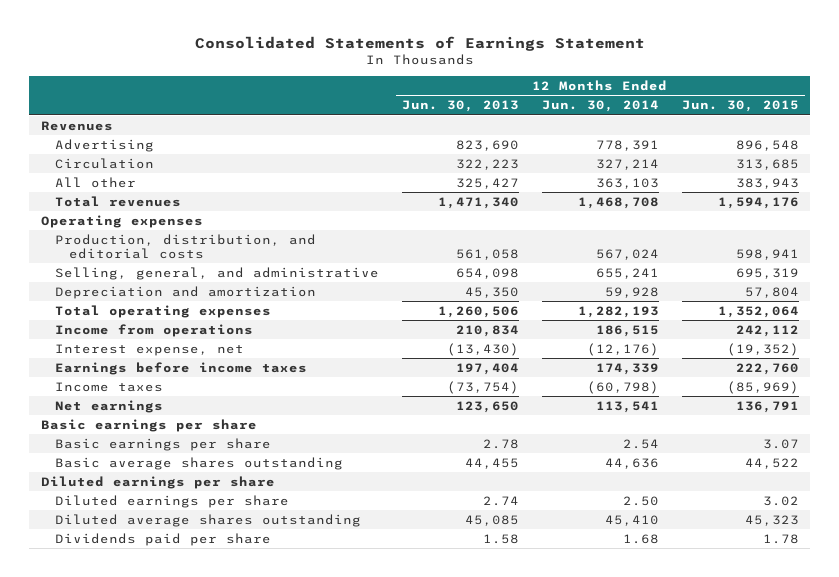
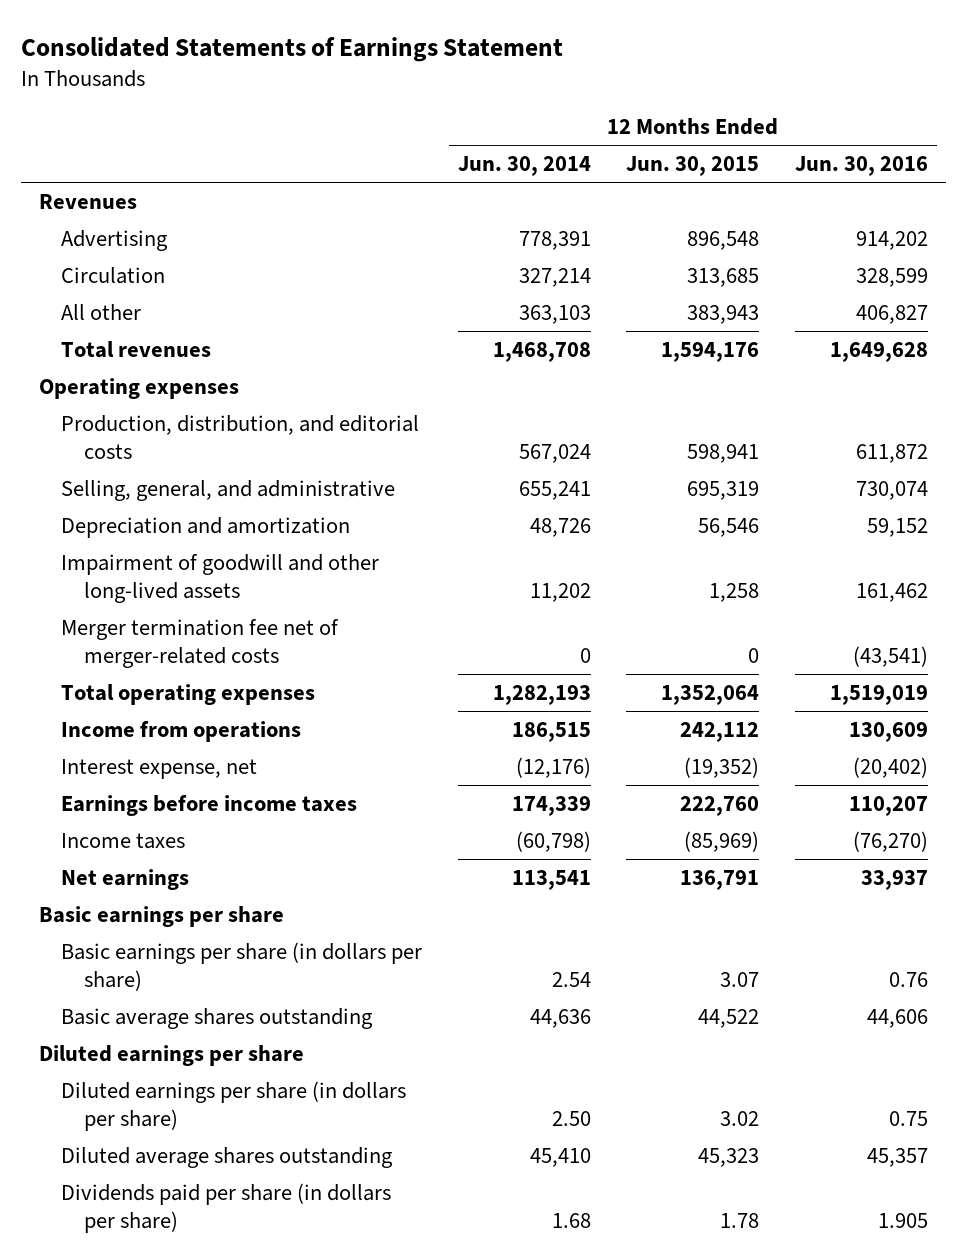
[401,100,519,113] Jun. 30, 2013 -> none
none -> [794,156,928,177] Jun. 30, 2016
[604,286,659,298] 59,928 -> [529,517,591,537] 48,726
[744,286,799,298] 57,804 -> [698,517,760,537] 56,546
none -> [61,553,380,604] Impairment of goodwill and other long-lived assets
none -> [61,618,340,669] Merger termination fee net of merger-related costs
[54,437,271,451] Basic earnings per share -> [61,941,423,992] Basic earnings per share (in dollars per share)
[54,494,289,508] Diluted earnings per share -> [61,1080,407,1132] Diluted earnings per share (in dollars per share)
[54,532,271,546] Dividends paid per share -> [61,1182,392,1234] Dividends paid per share (in dollars per share)

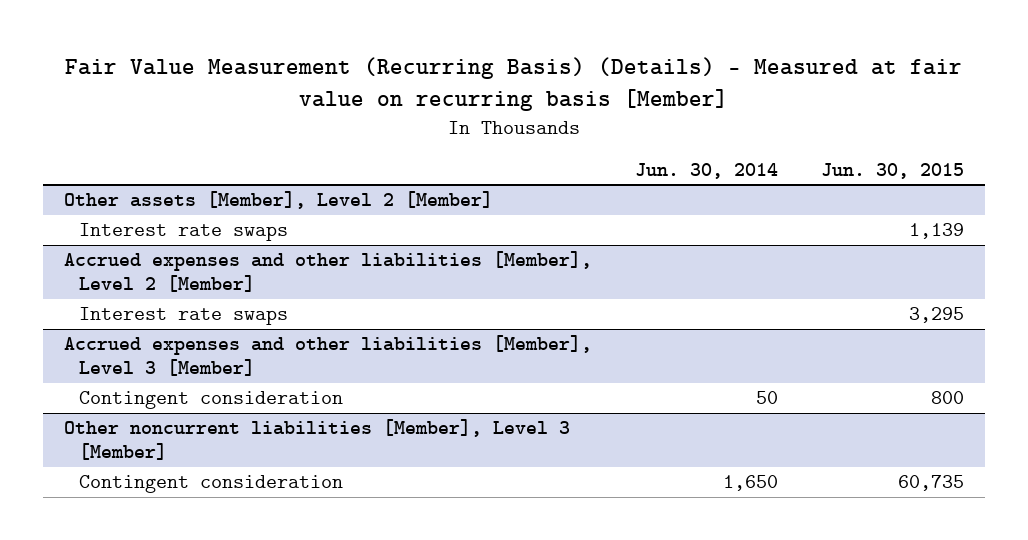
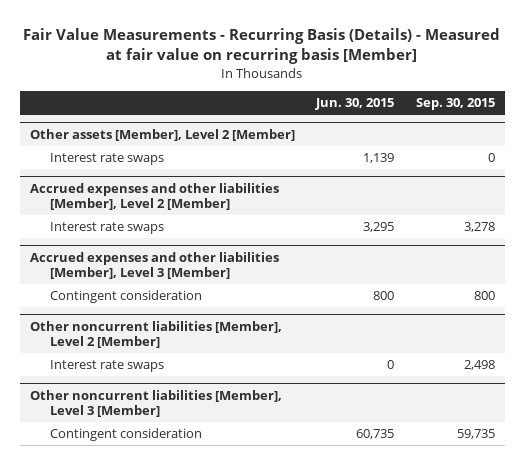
[64,57,962,112] Fair Value Measurement (Recurring Basis) (Details) - Measured at fair value on recurring basis [Member] -> [23,28,501,65] Fair Value Measurements - Recurring Basis (Details) - Measured at fair value on recurring basis [Member]
[634,162,778,179] Jun. 30, 2014 -> none
none -> [415,98,495,111] Sep. 30, 2015
none -> [30,320,283,348] Other noncurrent liabilities [Member], Level 2 [Member]
none -> [50,360,165,373] Interest rate swaps

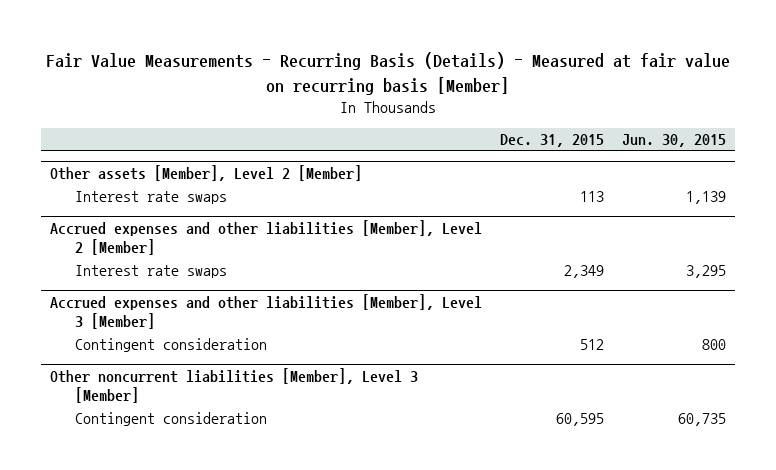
[415,98,495,111] Sep. 30, 2015 -> none
none -> [500,134,605,148] Dec. 31, 2015
[30,320,283,348] Other noncurrent liabilities [Member], Level 2 [Member] -> none
[50,360,165,373] Interest rate swaps -> none

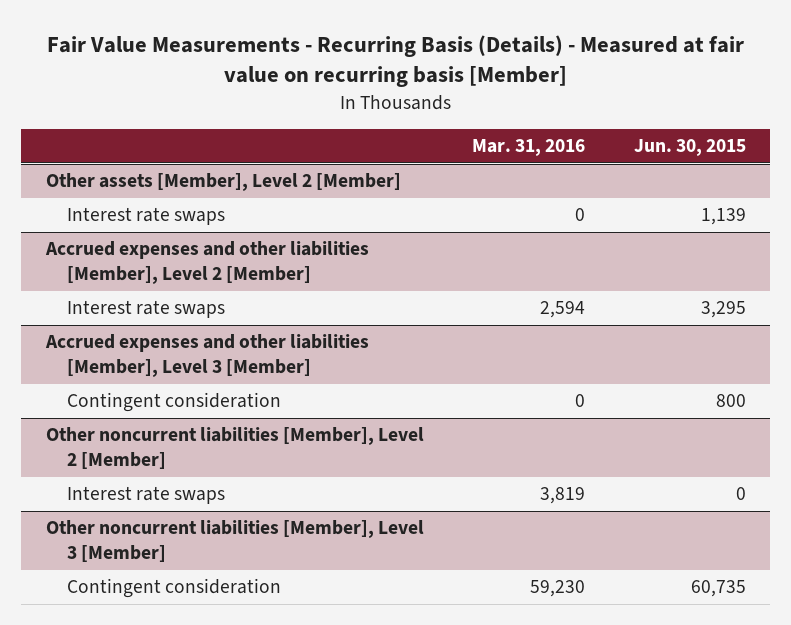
[500,134,605,148] Dec. 31, 2015 -> none
none -> [472,139,586,157] Mar. 31, 2016
none -> [45,427,424,470] Other noncurrent liabilities [Member], Level 2 [Member]
none -> [66,486,225,505] Interest rate swaps

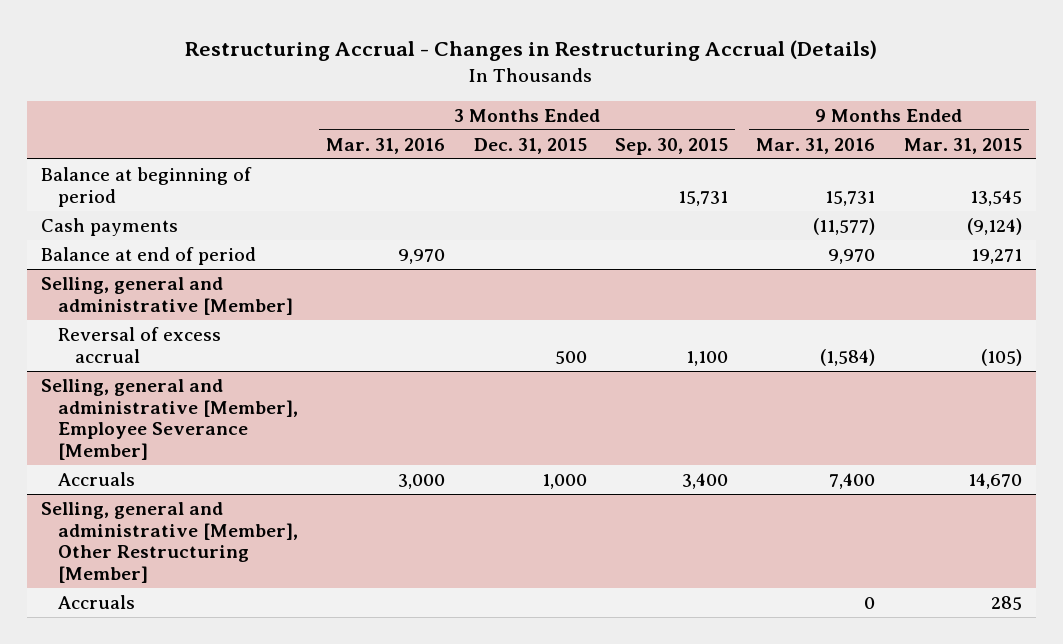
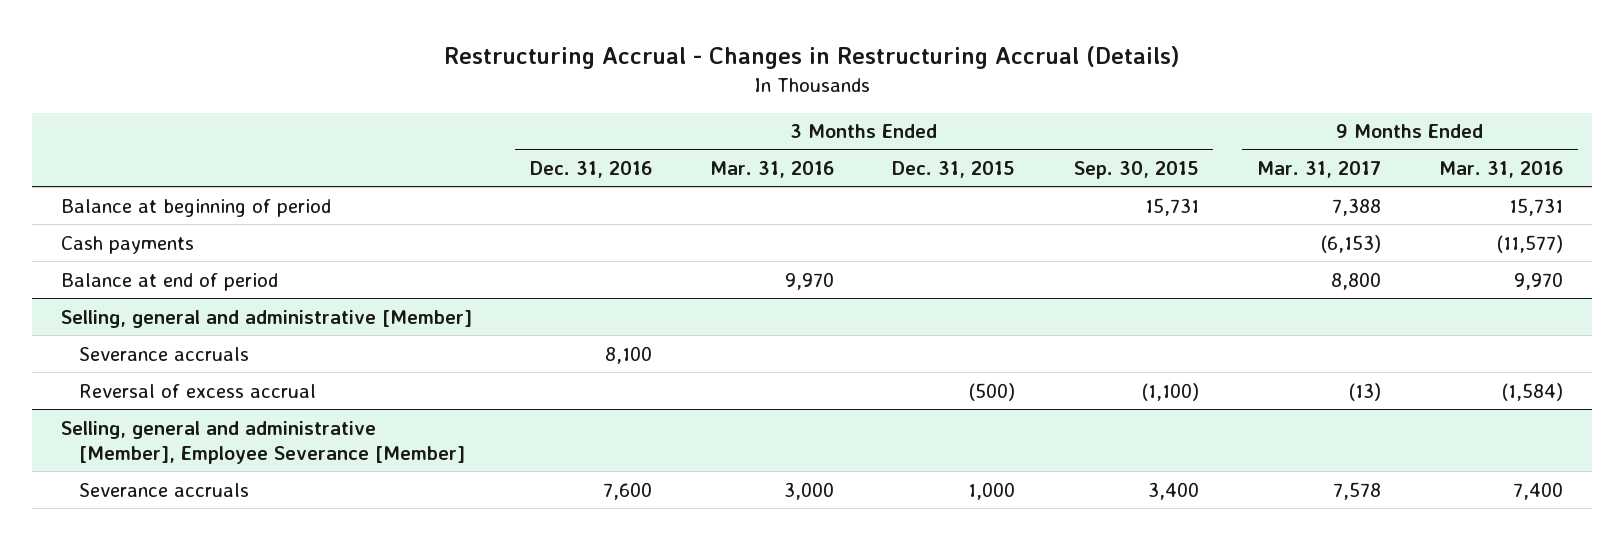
[903,137,1022,154] Mar. 31, 2015 -> none
none -> [530,161,653,179] Dec. 31, 2016
none -> [1256,161,1381,179] Mar. 31, 2017
none -> [78,346,249,361] Severance accruals
[554,350,587,364] 500 -> [969,382,1016,401] (500)
[686,350,729,366] 1,100 -> [1141,382,1199,401] (1,100)
[41,502,299,583] Selling, general and administrative [Member], Other Restructuring [Member] -> none
[58,595,136,610] Accruals -> none
[58,472,136,487] Accruals -> [78,482,249,497] Severance accruals

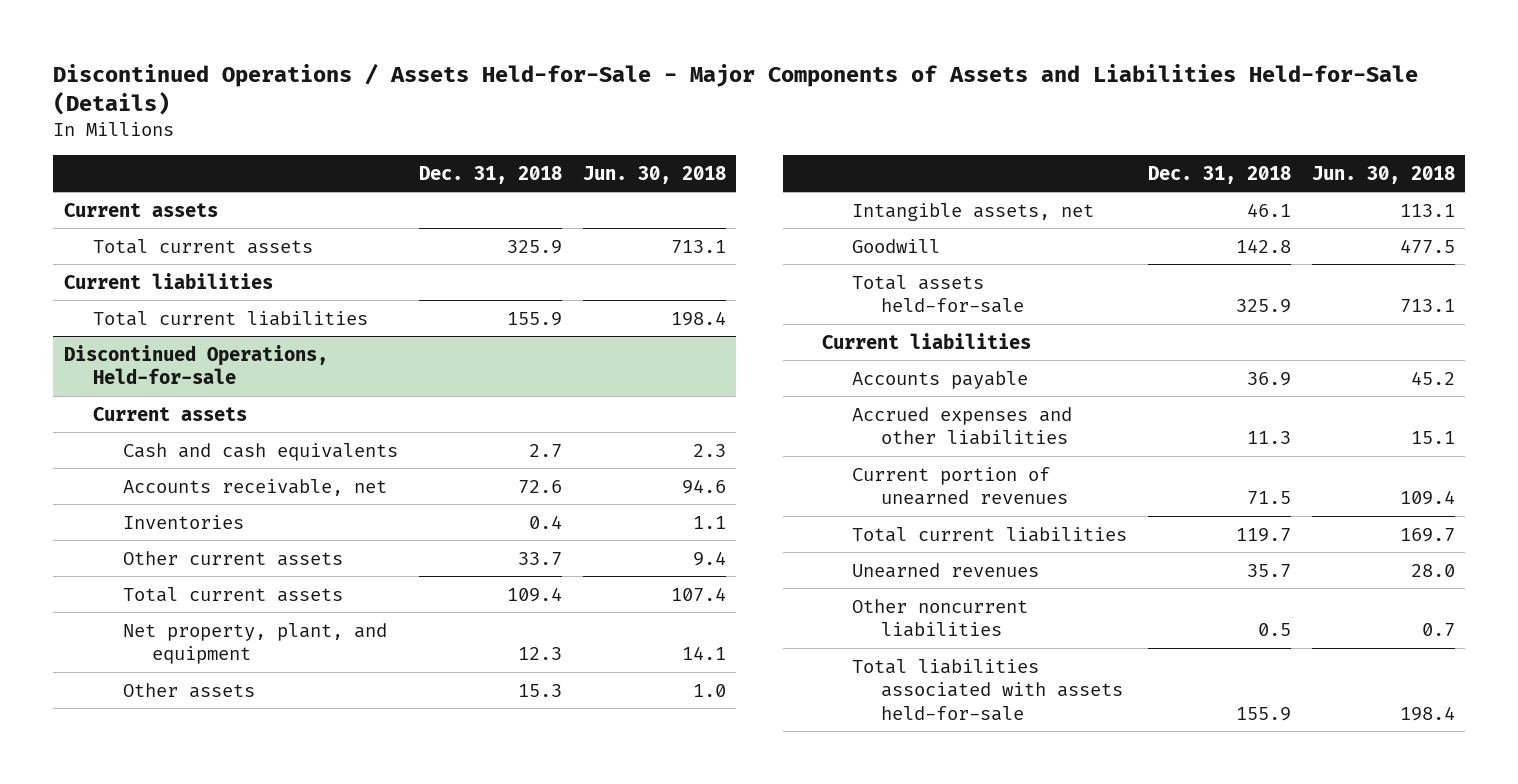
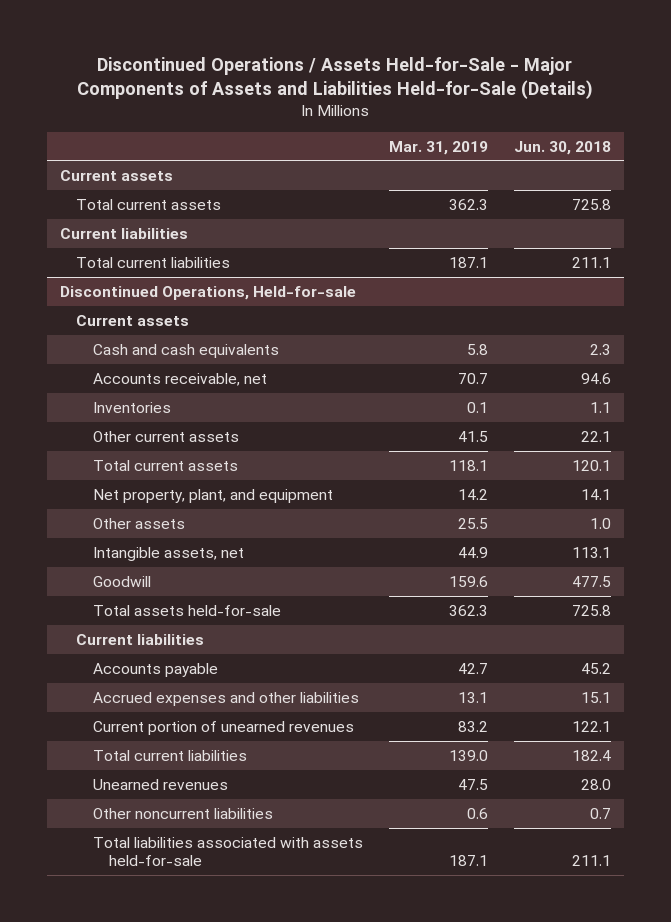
[418,165,562,184] Dec. 31, 2018 -> none
none -> [388,140,488,155] Mar. 31, 2019
[670,239,726,253] 713.1 -> [571,198,611,210] 725.8
[670,310,726,326] 198.4 -> [571,256,611,268] 211.1
[692,550,726,566] 9.4 -> [580,430,611,442] 22.1
[670,586,726,601] 107.4 -> [571,459,611,471] 120.1
[1399,299,1455,313] 713.1 -> [571,604,611,616] 725.8
[1399,490,1455,506] 109.4 -> [571,720,611,732] 122.1
[1399,527,1455,542] 169.7 -> [571,749,611,761] 182.4
[1399,705,1455,721] 198.4 -> [571,854,611,866] 211.1

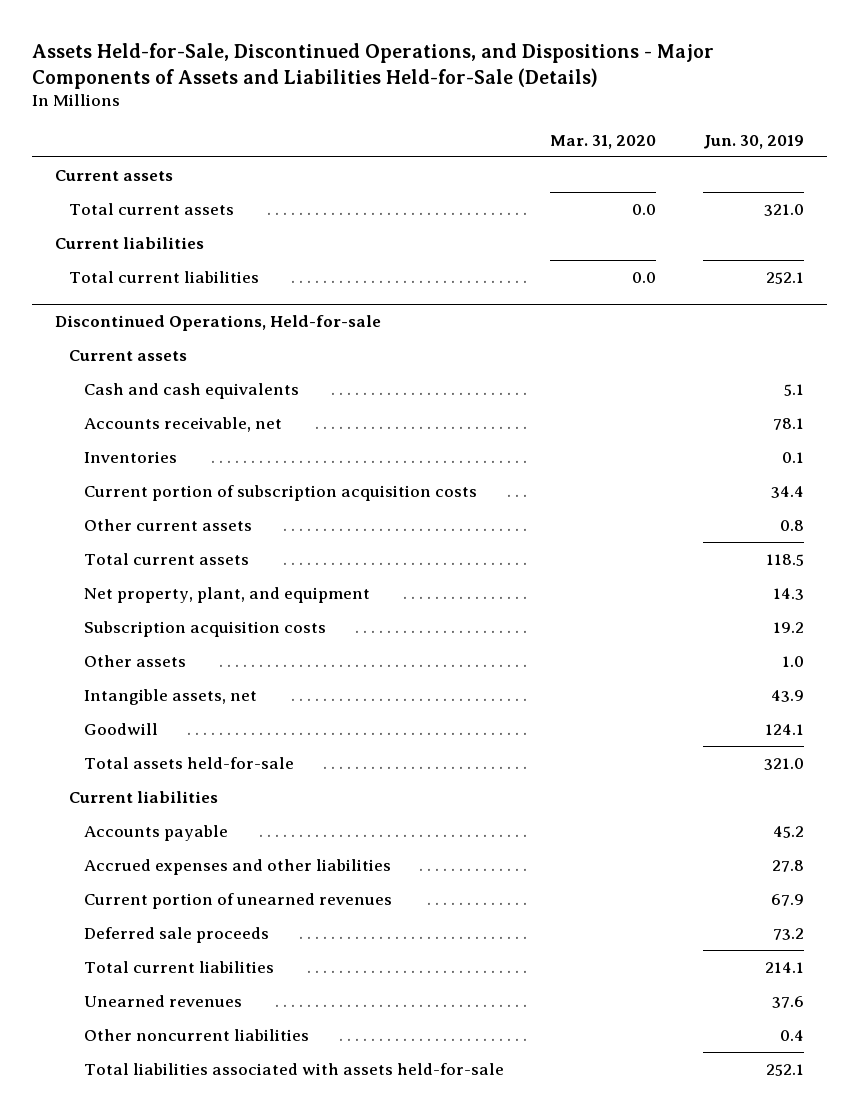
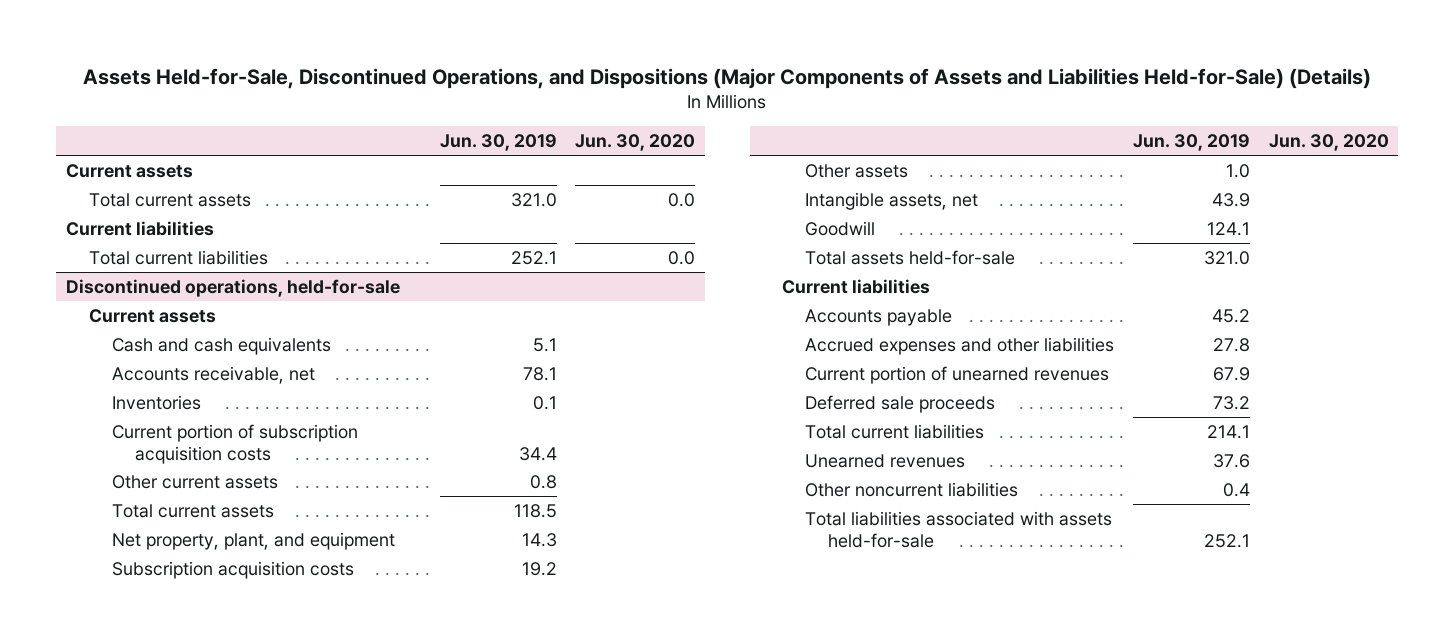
[31,42,714,89] Assets Held-for-Sale, Discontinued Operations, and Dispositions - Major Components of Assets and Liabilities Held-for-Sale (Details) -> [83,68,1372,90] Assets Held-for-Sale, Discontinued Operations, and Dispositions (Major Components of Assets and Liabilities Held-for-Sale) (Details)
[550,134,657,149] Mar. 31, 2020 -> none
none -> [575,134,696,152] Jun. 30, 2020
[54,314,381,331] Discontinued Operations, Held-for-sale -> [65,278,400,297] Discontinued operations, held-for-sale

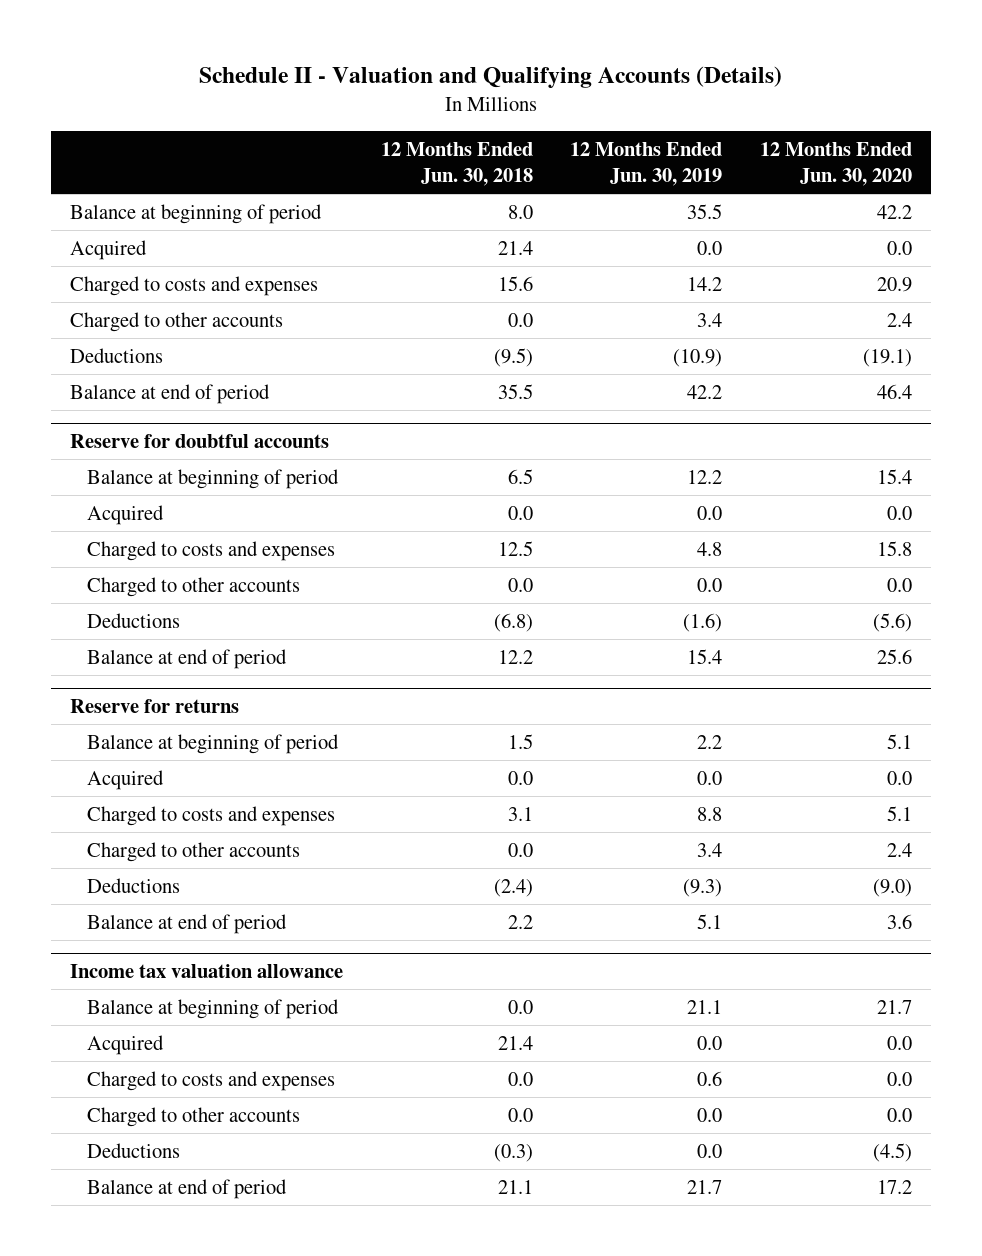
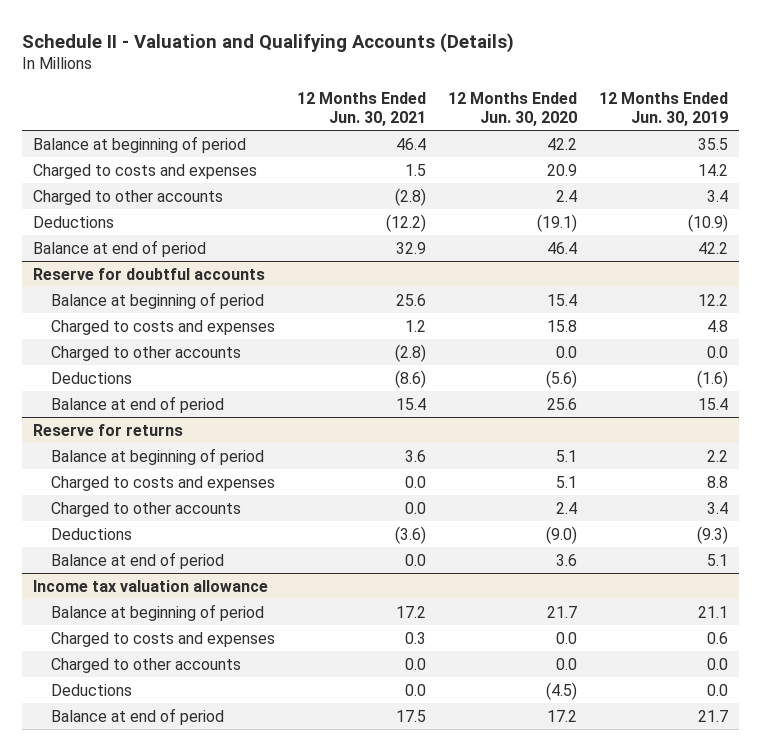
[380,141,533,187] 12 Months Ended Jun. 30, 2018 -> none
none -> [297,92,427,126] 12 Months Ended Jun. 30, 2021
[69,239,147,260] Acquired -> none
[86,504,164,525] Acquired -> none
[86,769,164,790] Acquired -> none
[86,1034,164,1055] Acquired -> none

